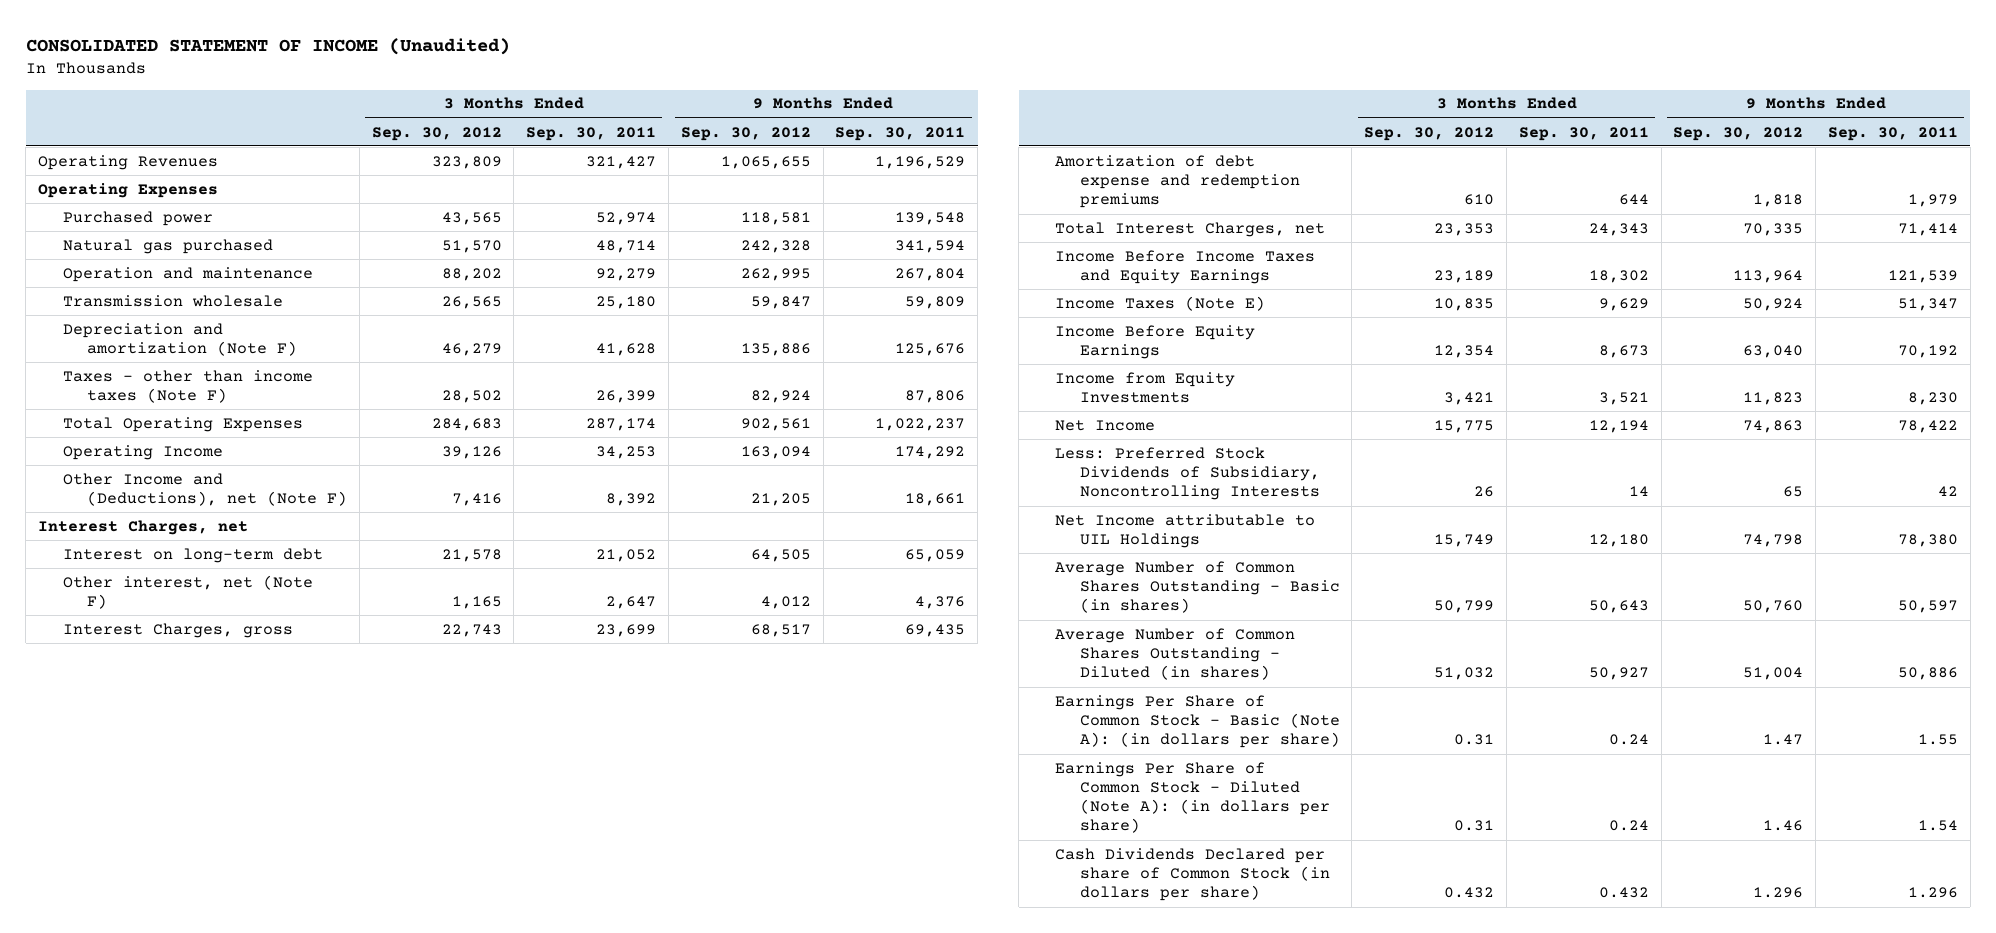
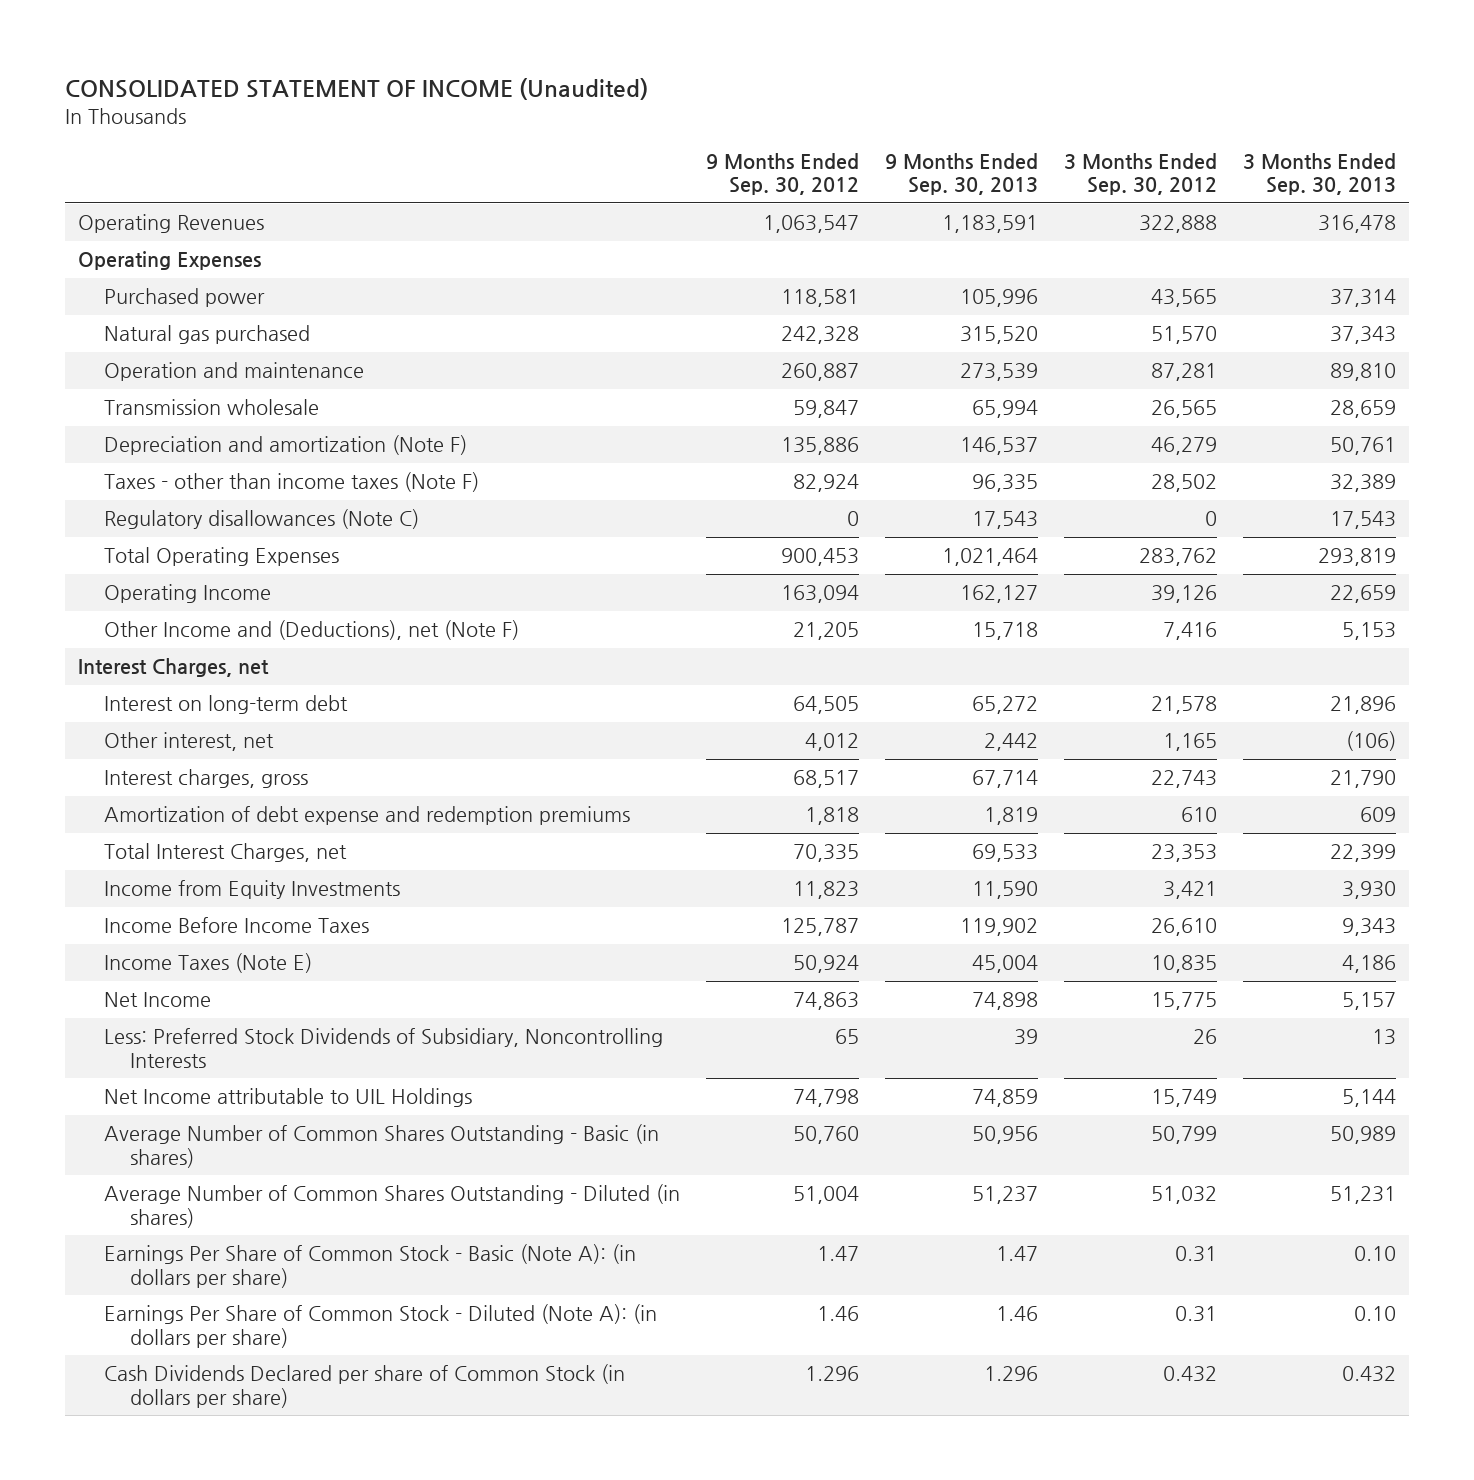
[526,126,657,141] Sep. 30, 2011 -> none
[835,126,966,141] Sep. 30, 2011 -> none
none -> [884,152,1038,196] 9 Months Ended Sep. 30, 2013
none -> [1242,152,1396,196] 3 Months Ended Sep. 30, 2013
[431,155,502,169] 323,809 -> [1138,215,1217,234] 322,888
[720,155,811,169] 1,065,655 -> [763,215,860,234] 1,063,547
[441,267,502,281] 88,202 -> [1150,363,1217,382] 87,281
[740,267,811,281] 262,995 -> [781,363,860,382] 260,887
none -> [104,509,420,530] Regulatory disallowances (Note C)
[431,417,502,431] 284,683 -> [1138,548,1217,567] 283,762
[740,417,811,431] 902,561 -> [781,548,860,567] 900,453
[62,574,313,610] Other interest, net (Note F) -> [104,732,275,752] Other interest, net
[62,622,293,638] Interest Charges, gross -> [104,769,309,789] Interest charges, gross
[1055,249,1316,285] Income Before Income Taxes and Equity Earnings -> none
[1055,324,1256,360] Income Before Equity Earnings -> none
none -> [104,917,370,934] Income Before Income Taxes
[1055,295,1266,311] Income Taxes (Note E) -> [104,953,313,974] Income Taxes (Note E)

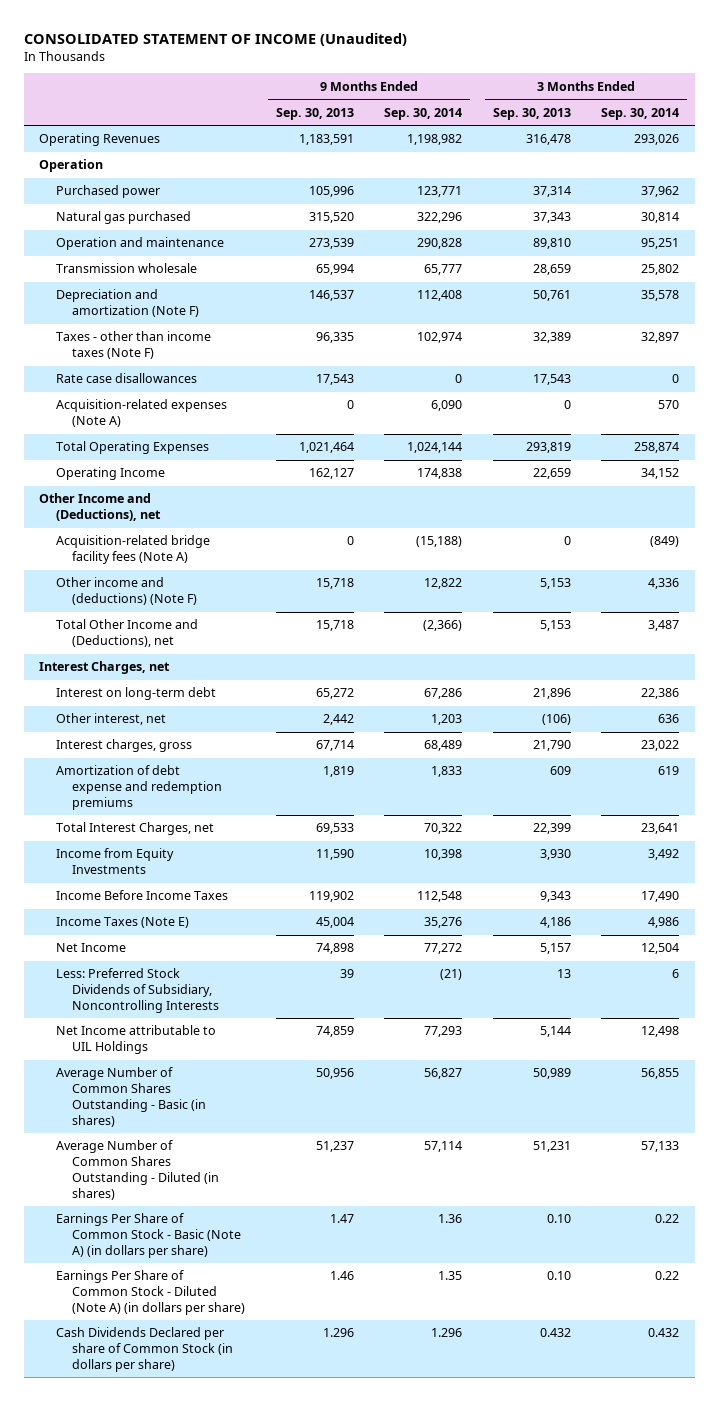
[706,152,860,196] 9 Months Ended Sep. 30, 2012 -> none
[1063,152,1217,196] 3 Months Ended Sep. 30, 2012 -> none
none -> [384,107,463,120] Sep. 30, 2014
none -> [601,107,680,120] Sep. 30, 2014
[78,251,262,271] Operating Expenses -> none
none -> [39,159,104,173] Operation
[104,509,420,530] Regulatory disallowances (Note C) -> [55,373,197,384] Rate case disallowances
none -> [55,399,227,428] Acquisition-related expenses (Note A)
none -> [39,493,161,522] Other Income and (Deductions), net
none -> [55,535,210,565] Acquisition-related bridge facility fees (Note A)
[104,620,520,641] Other Income and (Deductions), net (Note F) -> [55,577,197,606] Other income and (deductions) (Note F)
none -> [55,619,198,648] Total Other Income and (Deductions), net
[104,1244,637,1288] Earnings Per Share of Common Stock - Basic (Note A): (in dollars per share) -> [55,1213,241,1259] Earnings Per Share of Common Stock - Basic (Note A) (in dollars per share)
[104,1304,658,1348] Earnings Per Share of Common Stock - Diluted (Note A): (in dollars per share) -> [55,1270,245,1316] Earnings Per Share of Common Stock - Diluted (Note A) (in dollars per share)

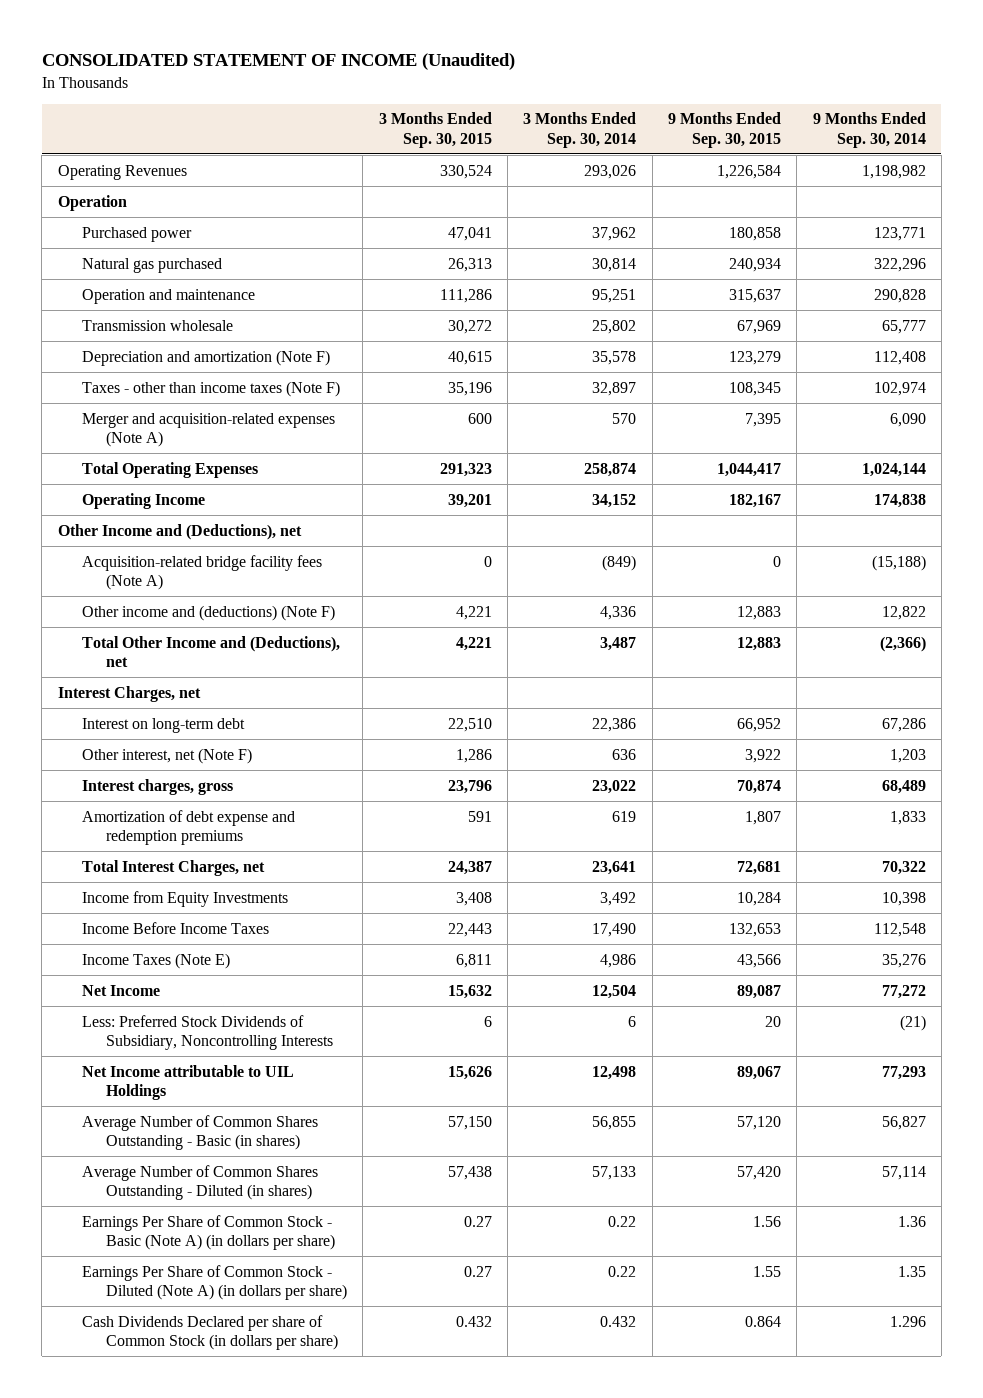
[275,107,354,120] Sep. 30, 2013 -> none
[492,107,571,120] Sep. 30, 2013 -> none
none -> [378,112,492,148] 3 Months Ended Sep. 30, 2015
none -> [667,112,781,148] 9 Months Ended Sep. 30, 2015
[55,373,197,384] Rate case disallowances -> none
[55,399,227,428] Acquisition-related expenses (Note A) -> [81,412,335,447] Merger and acquisition-related expenses (Note A)
[55,713,166,726] Other interest, net -> [81,747,252,764] Other interest, net (Note F)

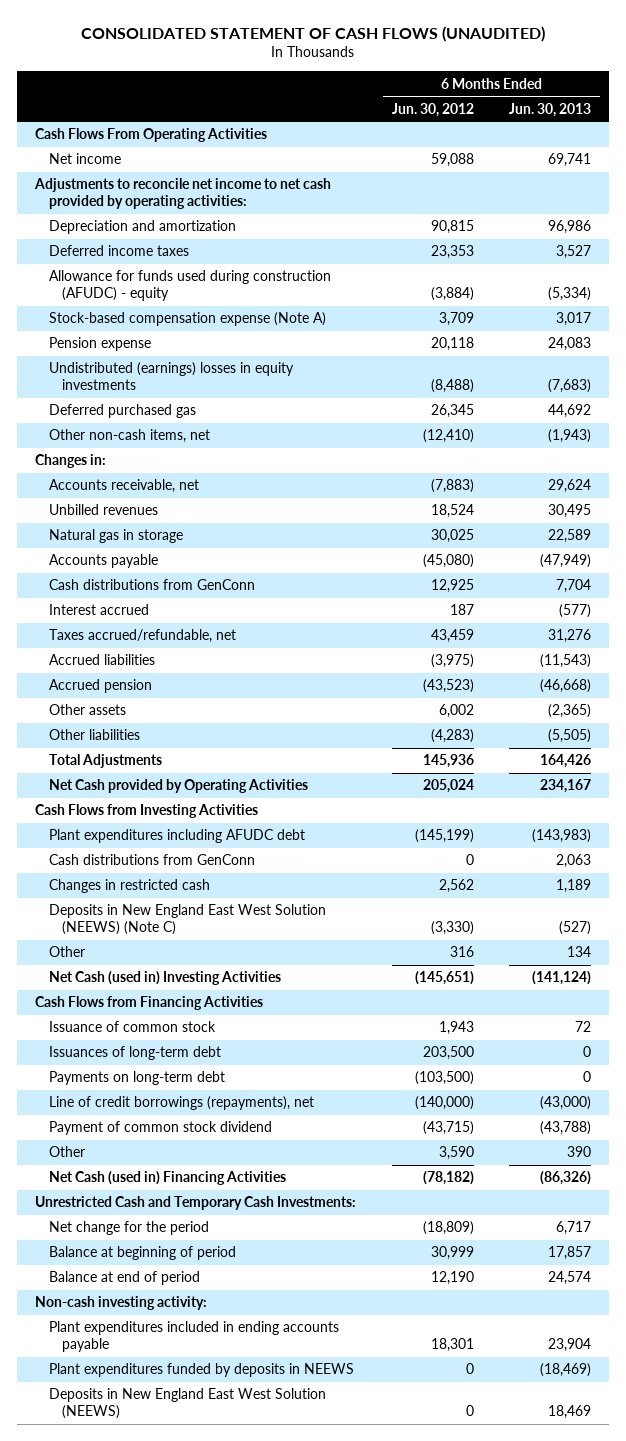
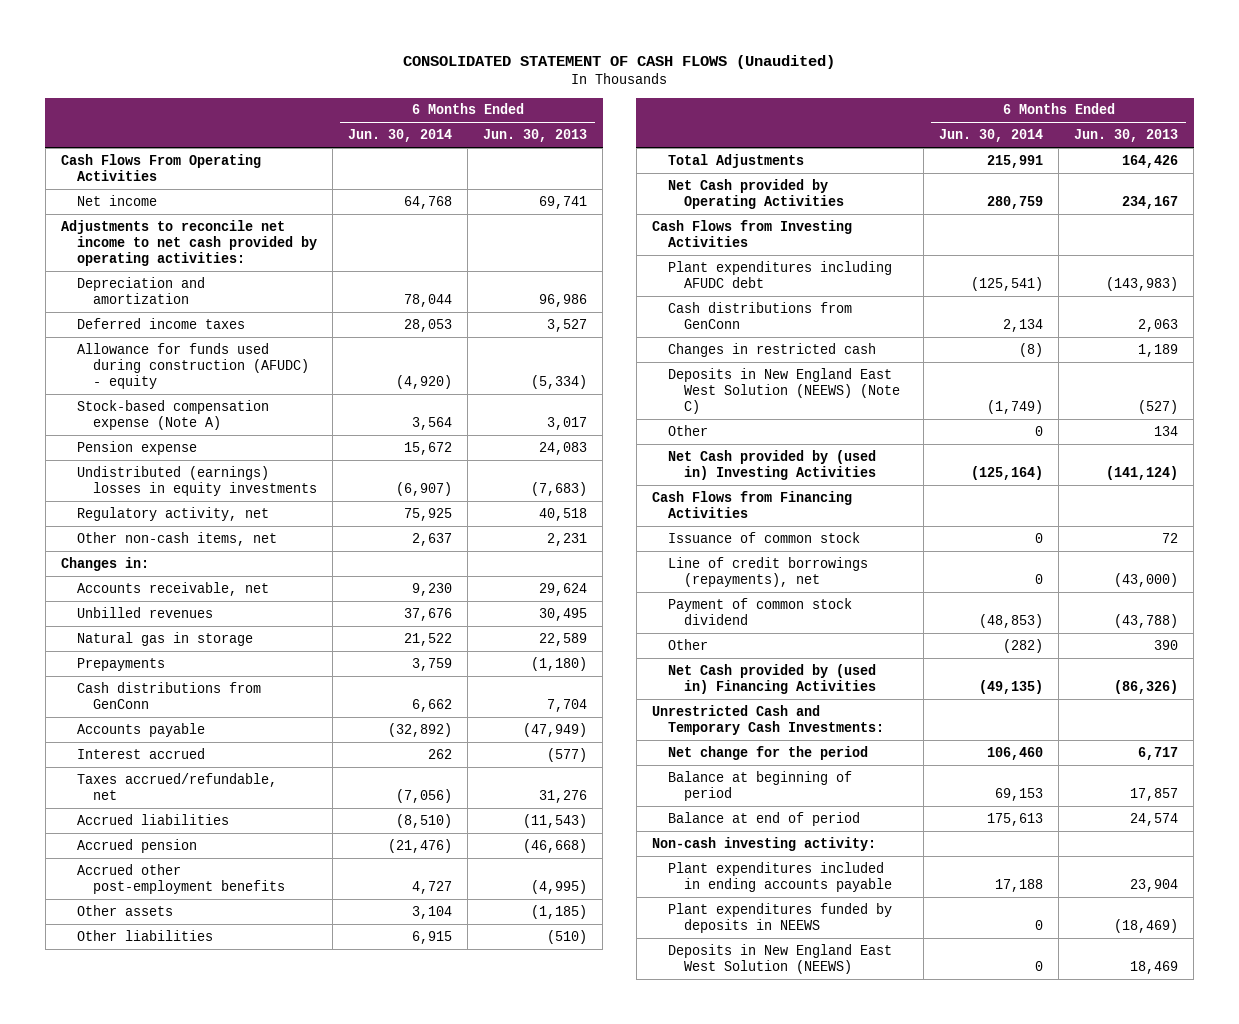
[81,25,546,42] CONSOLIDATED STATEMENT OF CASH FLOWS (UNAUDITED) -> [403,55,836,70] CONSOLIDATED STATEMENT OF CASH FLOWS (Unaudited)
[391,102,474,117] Jun. 30, 2012 -> none
none -> [347,129,452,143] Jun. 30, 2014
[48,404,196,419] Deferred purchased gas -> none
none -> [76,506,269,521] Regulatory activity, net
[548,429,592,444] (1,943) -> [547,532,588,546] 2,231
none -> [76,657,165,671] Prepayments
[48,554,158,569] Accounts payable -> [76,722,205,737] Accounts payable
none -> [76,863,285,895] Accrued other post-employment benefits
[548,704,592,719] (2,365) -> [531,904,588,919] (1,185)
[548,729,592,744] (5,505) -> [547,929,588,944] (510)
[48,971,281,986] Net Cash (used in) Investing Activities -> [667,449,876,481] Net Cash provided by (used in) Investing Activities
[48,1046,221,1061] Issuances of long-term debt -> none
[48,1071,225,1086] Payments on long-term debt -> none
[48,1171,286,1186] Net Cash (used in) Financing Activities -> [667,663,876,695] Net Cash provided by (used in) Financing Activities

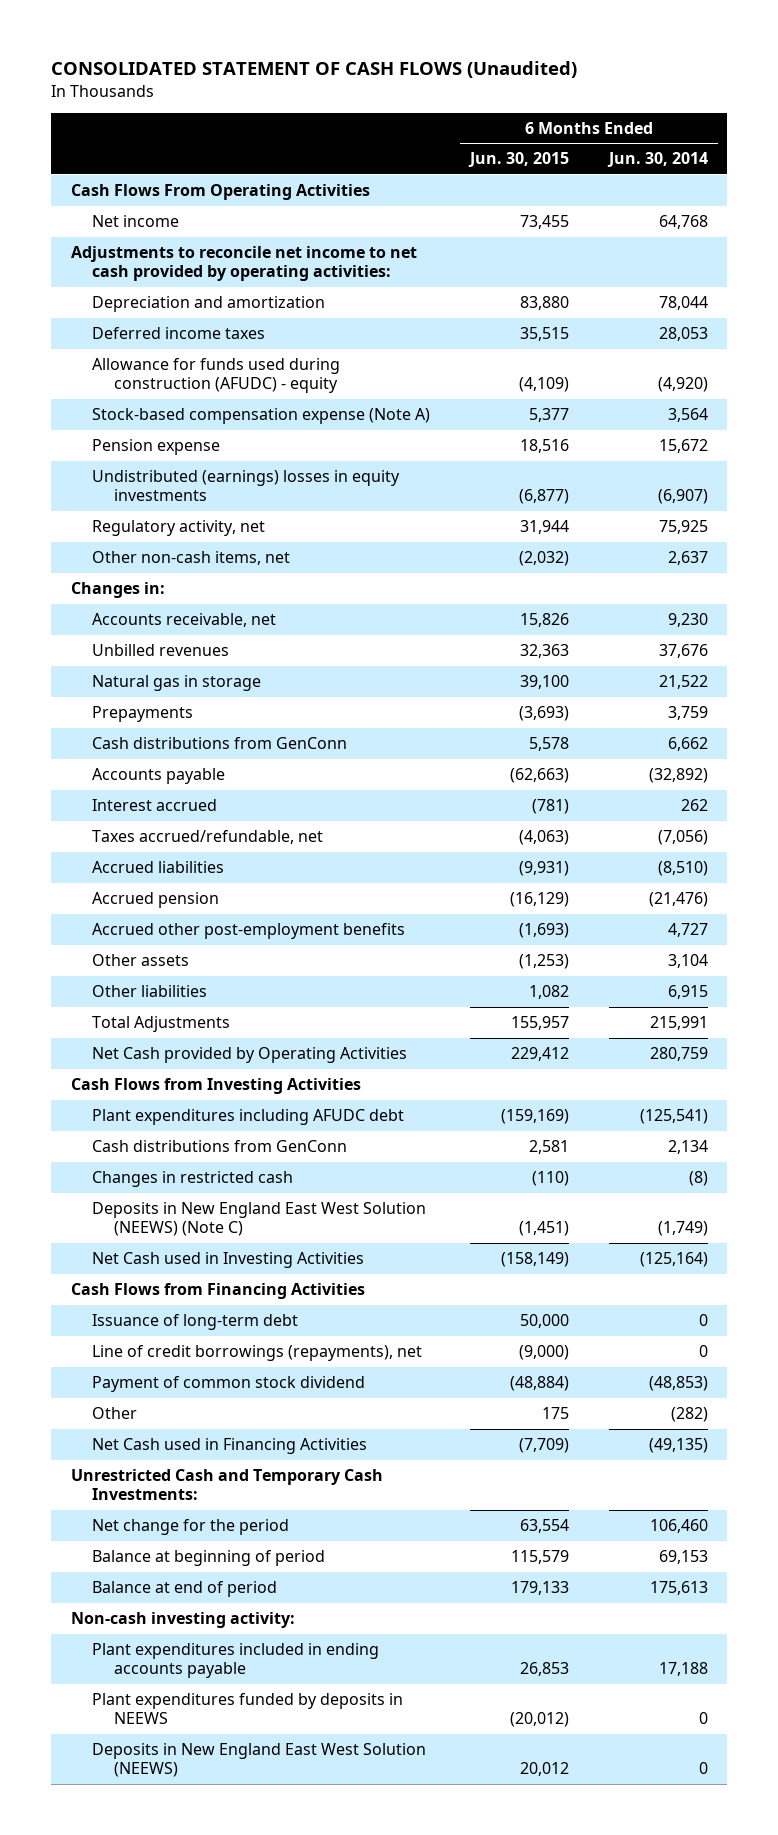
[483,129,588,143] Jun. 30, 2013 -> none
none -> [468,152,570,168] Jun. 30, 2015
[667,424,708,436] Other -> none
[667,449,876,481] Net Cash provided by (used in) Investing Activities -> [92,1251,365,1268] Net Cash used in Investing Activities
[667,531,860,543] Issuance of common stock -> none
none -> [92,1313,299,1330] Issuance of long-term debt
[667,663,876,695] Net Cash provided by (used in) Financing Activities -> [92,1437,368,1454] Net Cash used in Financing Activities

